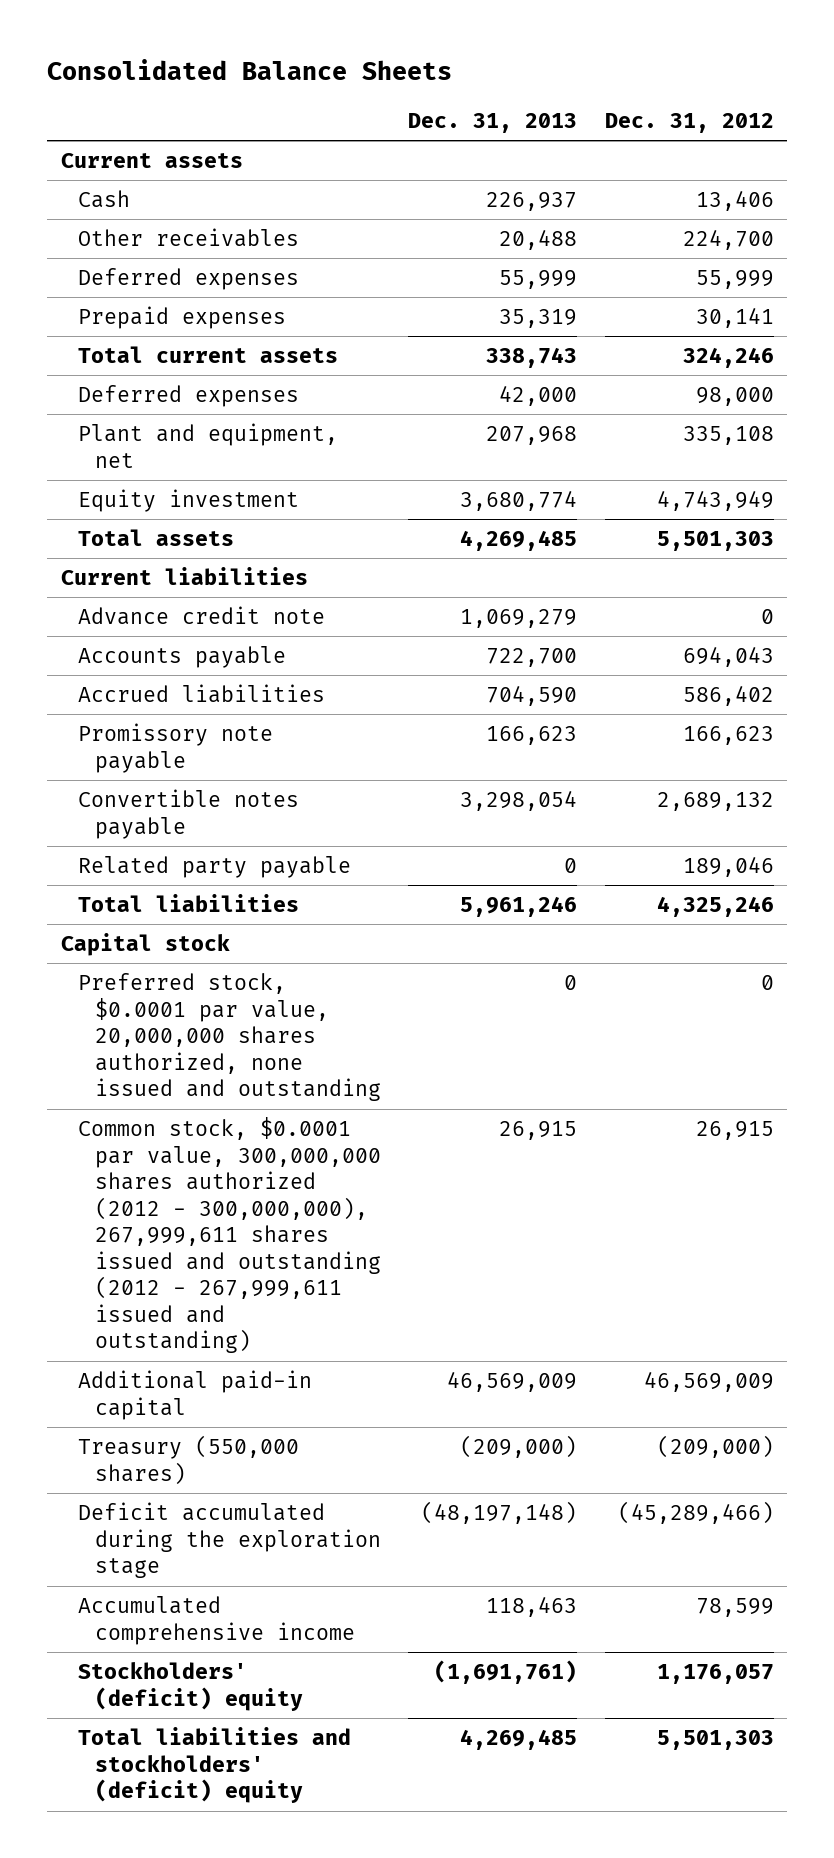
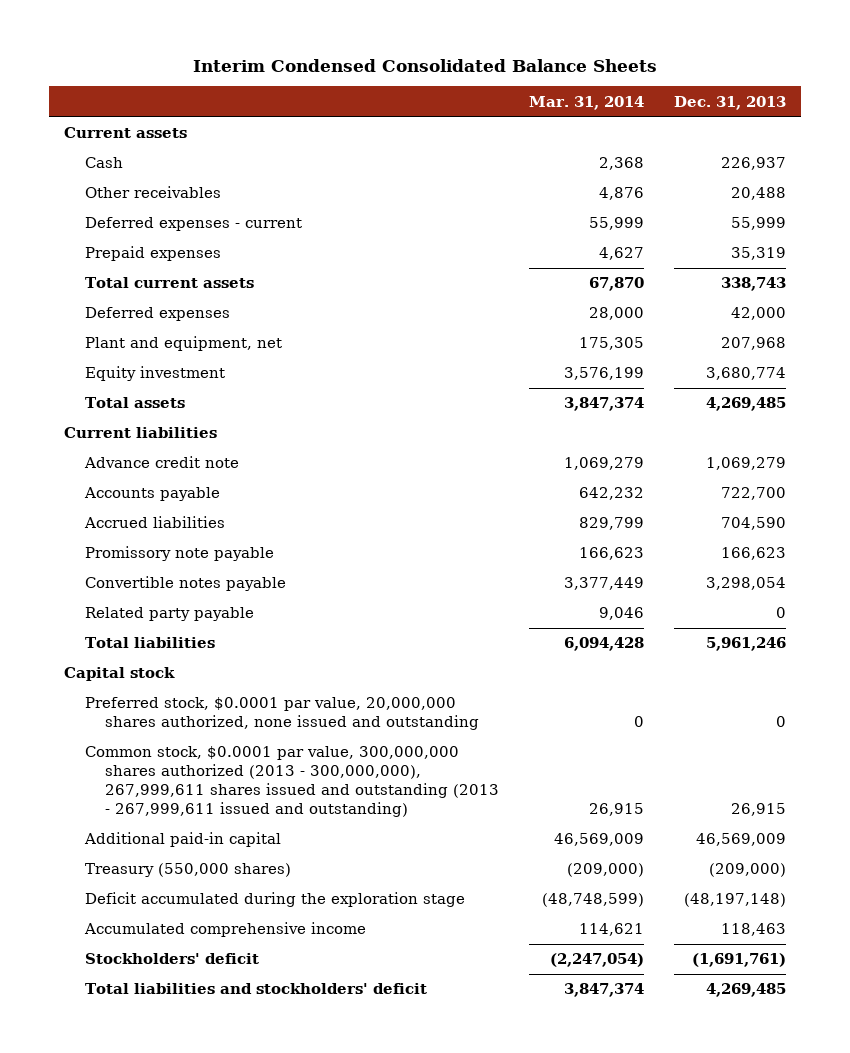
[47,58,453,80] Consolidated Balance Sheets -> [192,58,657,72] Interim Condensed Consolidated Balance Sheets
[604,113,774,134] Dec. 31, 2012 -> none
none -> [528,95,644,110] Mar. 31, 2014
[77,268,299,291] Deferred expenses -> [84,217,302,232] Deferred expenses - current
[77,1117,381,1354] Common stock, $0.0001 par value, 300,000,000 shares authorized (2012 - 300,000,000), 267,999,611 shares issued and outstanding (2012 - 267,999,611 issued and outstanding) -> [84,746,500,817] Common stock, $0.0001 par value, 300,000,000 shares authorized (2013 - 300,000,000), 267,999,611 shares issued and outstanding (2013 - 267,999,611 issued and outstanding)
[77,1662,303,1711] Stockholders' (deficit) equity -> [84,953,259,965] Stockholders' deficit
[77,1727,351,1804] Total liabilities and stockholders' (deficit) equity -> [84,983,427,995] Total liabilities and stockholders' deficit

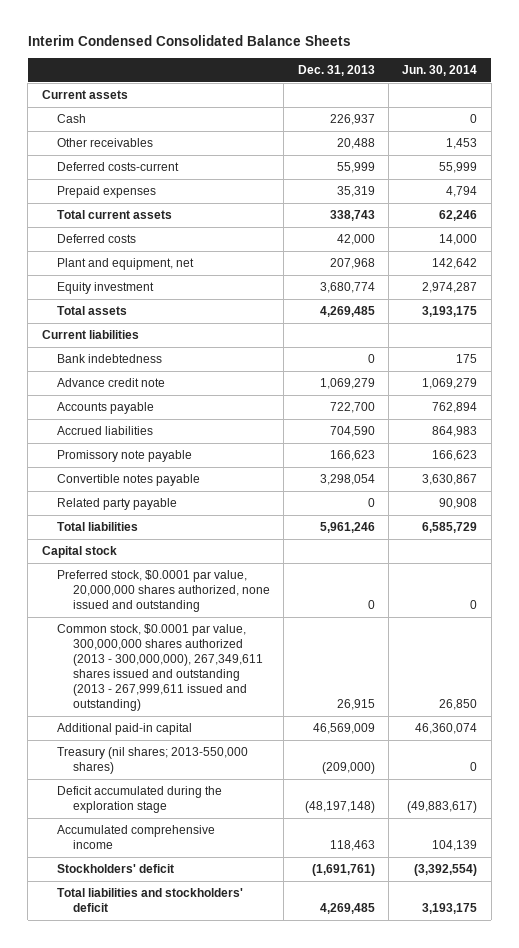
[528,95,644,110] Mar. 31, 2014 -> none
none -> [402,64,478,76] Jun. 30, 2014
[84,217,302,232] Deferred expenses - current -> [57,161,180,171] Deferred costs-current
[84,307,230,322] Deferred expenses -> [57,233,137,243] Deferred costs
none -> [57,353,163,363] Bank indebtedness
[84,746,500,817] Common stock, $0.0001 par value, 300,000,000 shares authorized (2013 - 300,000,000), 267,999,611 shares issued and outstanding (2013 - 267,999,611 issued and outstanding) -> [57,623,264,712] Common stock, $0.0001 par value, 300,000,000 shares authorized (2013 - 300,000,000), 267,349,611 shares issued and outstanding (2013 - 267,999,611 issued and outstanding)
[84,863,291,878] Treasury (550,000 shares) -> [57,746,249,774] Treasury (nil shares; 2013-550,000 shares)

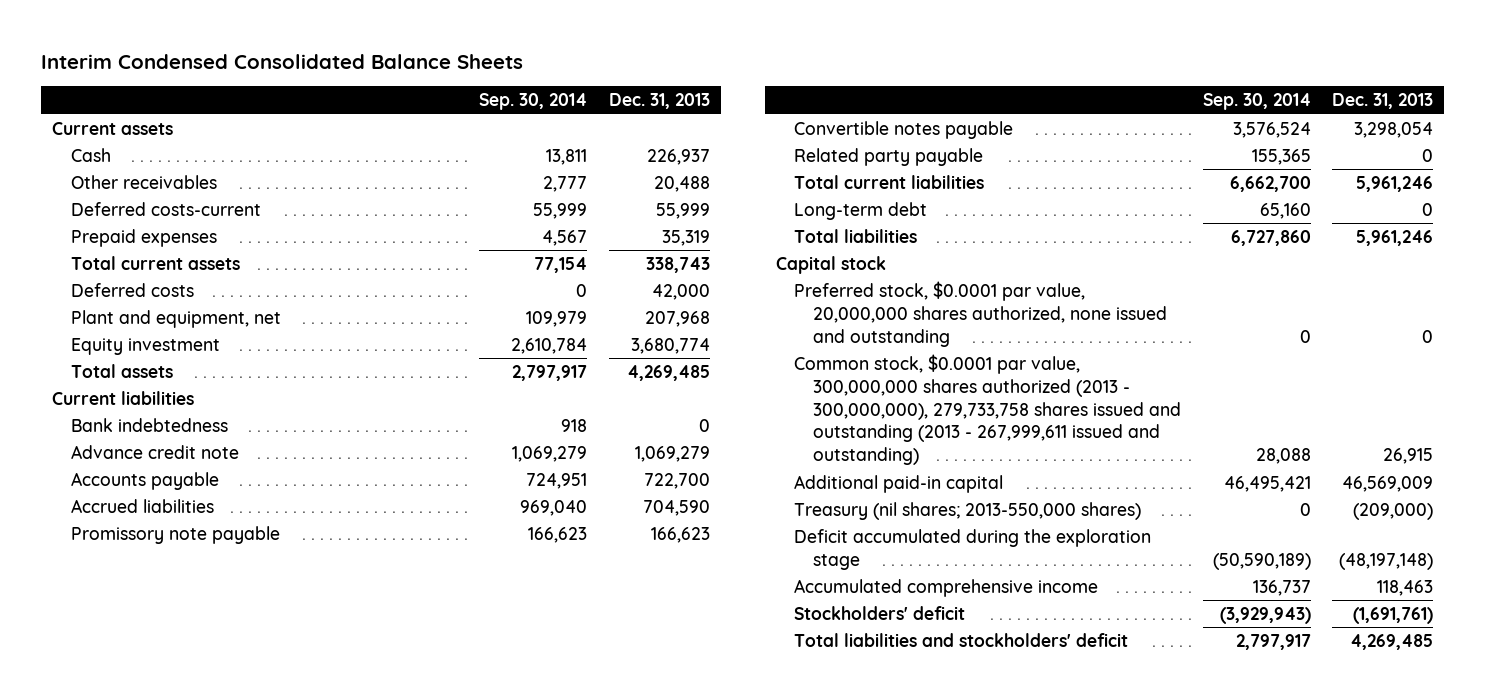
[402,64,478,76] Jun. 30, 2014 -> none
none -> [478,93,587,111] Sep. 30, 2014
none -> [794,175,985,190] Total current liabilities
none -> [794,202,928,221] Long-term debt
[57,623,264,712] Common stock, $0.0001 par value, 300,000,000 shares authorized (2013 - 300,000,000), 267,349,611 shares issued and outstanding (2013 - 267,999,611 issued and outstanding) -> [794,354,1181,466] Common stock, $0.0001 par value, 300,000,000 shares authorized (2013 - 300,000,000), 279,733,758 shares issued and outstanding (2013 - 267,999,611 issued and outstanding)

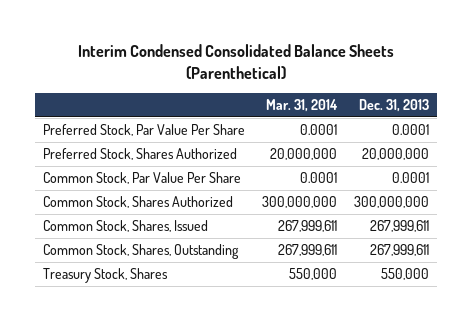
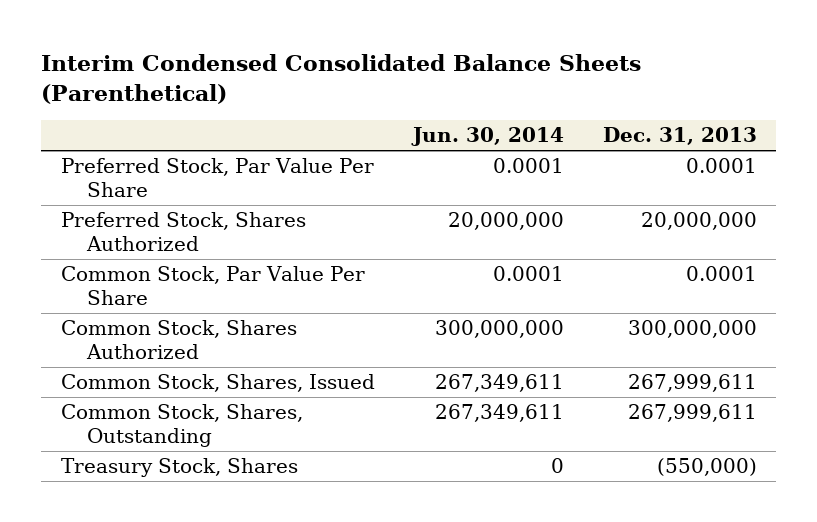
[266,99,339,113] Mar. 31, 2014 -> none
none -> [411,127,565,147] Jun. 30, 2014
[380,267,429,280] 550,000 -> [656,457,757,476] (550,000)

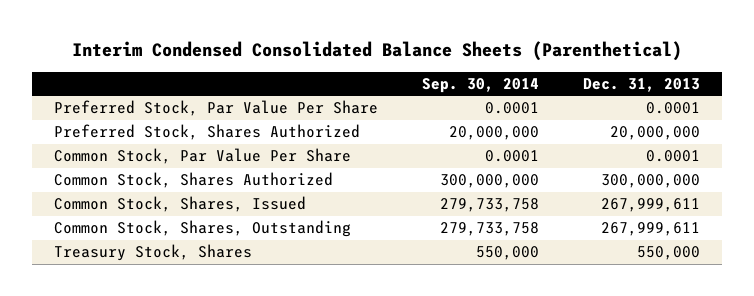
[411,127,565,147] Jun. 30, 2014 -> none
none -> [421,77,539,93] Sep. 30, 2014
[656,457,757,476] (550,000) -> [637,246,701,261] 550,000

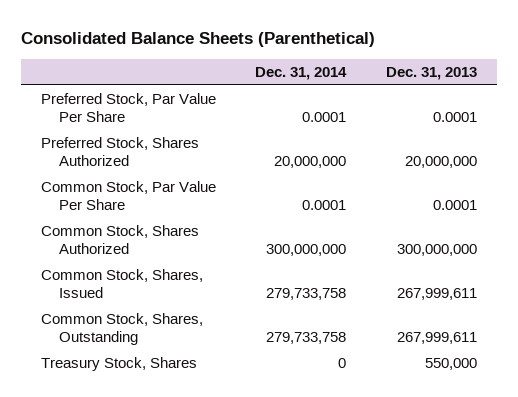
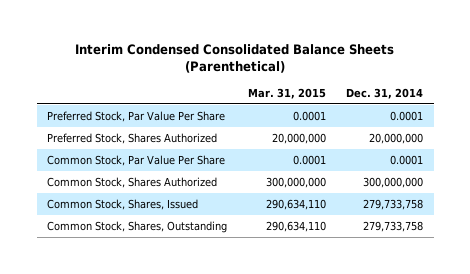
[20,32,375,48] Consolidated Balance Sheets (Parenthetical) -> [75,43,395,73] Interim Condensed Consolidated Balance Sheets (Parenthetical)
[385,67,477,81] Dec. 31, 2013 -> none
none -> [247,87,326,99] Mar. 31, 2015
[40,357,197,372] Treasury Stock, Shares -> none

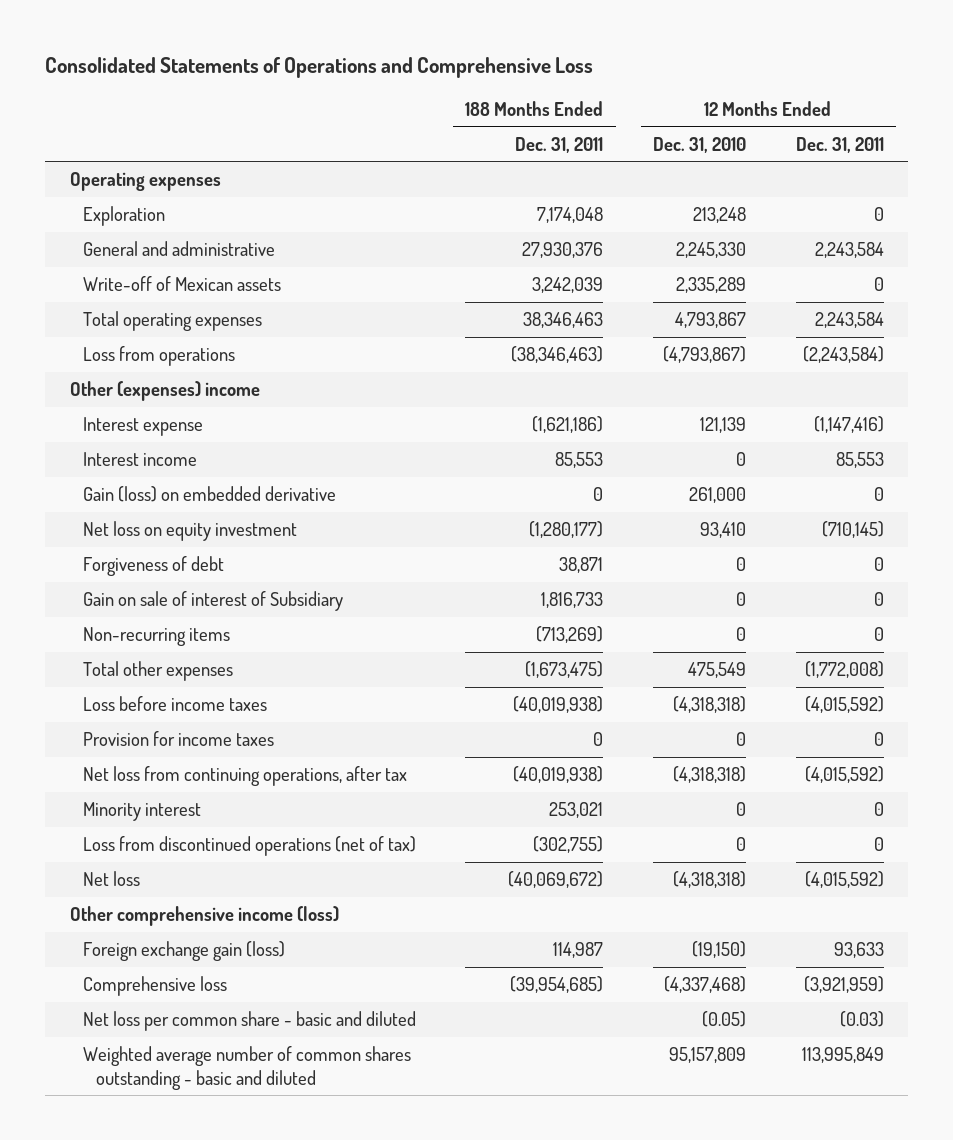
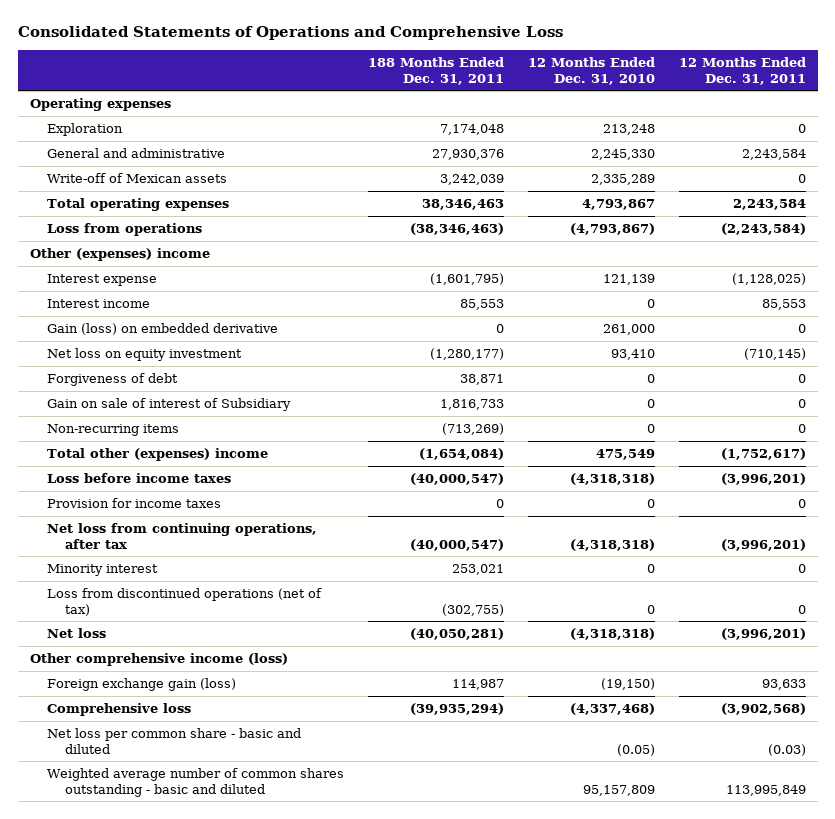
[532,416,604,434] (1,621,186) -> [430,273,505,286] (1,601,795)
[813,416,884,434] (1,147,416) -> [731,273,806,286] (1,128,025)
[82,661,233,682] Total other expenses -> [47,448,269,462] Total other (expenses) income
[525,661,604,679] (1,673,475) -> [419,448,505,461] (1,654,084)
[804,661,884,679] (1,772,008) -> [720,448,806,461] (1,752,617)
[513,696,604,714] (40,019,938) -> [410,473,505,486] (40,000,547)
[804,696,884,714] (4,015,592) -> [720,473,806,486] (3,996,201)
[513,766,604,784] (40,019,938) -> [410,538,505,551] (40,000,547)
[804,766,884,784] (4,015,592) -> [720,538,806,551] (3,996,201)
[508,871,604,889] (40,069,672) -> [410,628,505,641] (40,050,281)
[804,871,884,889] (4,015,592) -> [720,628,806,641] (3,996,201)
[510,976,604,994] (39,954,685) -> [410,703,505,716] (39,935,294)
[803,976,884,994] (3,921,959) -> [720,703,806,716] (3,902,568)

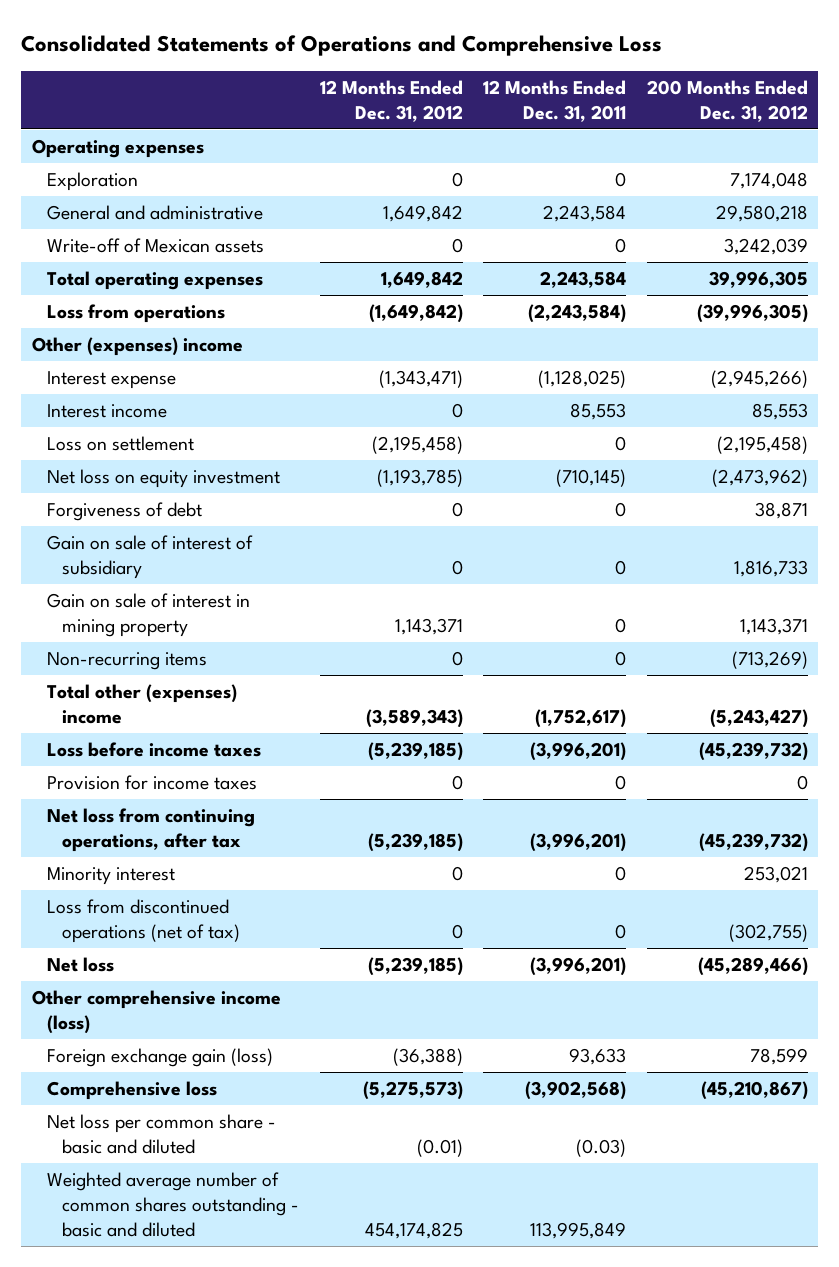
[368,57,505,85] 188 Months Ended Dec. 31, 2011 -> none
[528,57,656,85] 12 Months Ended Dec. 31, 2010 -> none
none -> [319,79,463,122] 12 Months Ended Dec. 31, 2012
none -> [646,79,808,122] 200 Months Ended Dec. 31, 2012
[47,323,279,336] Gain (loss) on embedded derivative -> none
none -> [46,435,194,451] Loss on settlement
[47,398,292,412] Gain on sale of interest of Subsidiary -> [46,534,253,579] Gain on sale of interest of subsidiary
none -> [46,592,250,637] Gain on sale of interest in mining property

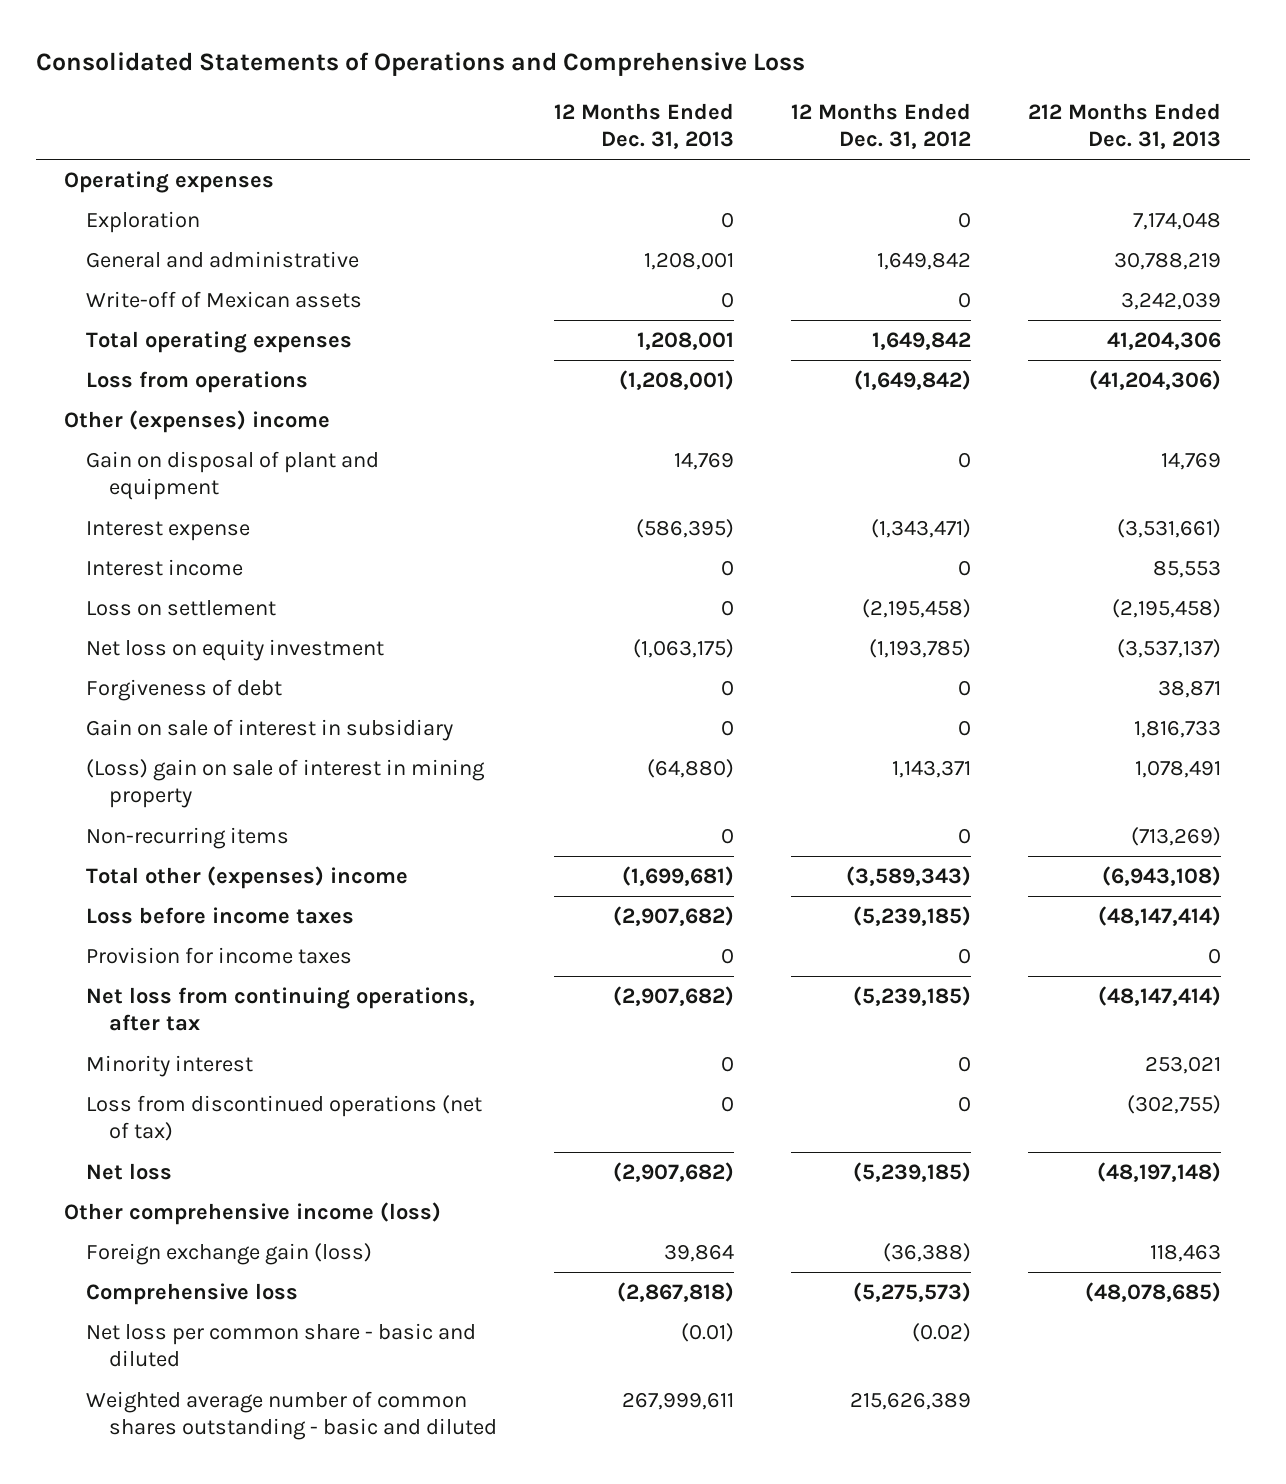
[483,79,627,122] 12 Months Ended Dec. 31, 2011 -> none
[646,79,808,122] 200 Months Ended Dec. 31, 2012 -> none
none -> [553,102,734,150] 12 Months Ended Dec. 31, 2013
none -> [1028,102,1222,150] 212 Months Ended Dec. 31, 2013
none -> [86,451,380,501] Gain on disposal of plant and equipment
[46,534,253,579] Gain on sale of interest of subsidiary -> [86,719,454,742] Gain on sale of interest in subsidiary
[46,592,250,637] Gain on sale of interest in mining property -> [86,759,486,809] (Loss) gain on sale of interest in mining property
[416,1138,463,1157] (0.01) -> [911,1323,971,1343] (0.02)
[364,1221,463,1239] 454,174,825 -> [849,1392,971,1411] 215,626,389

